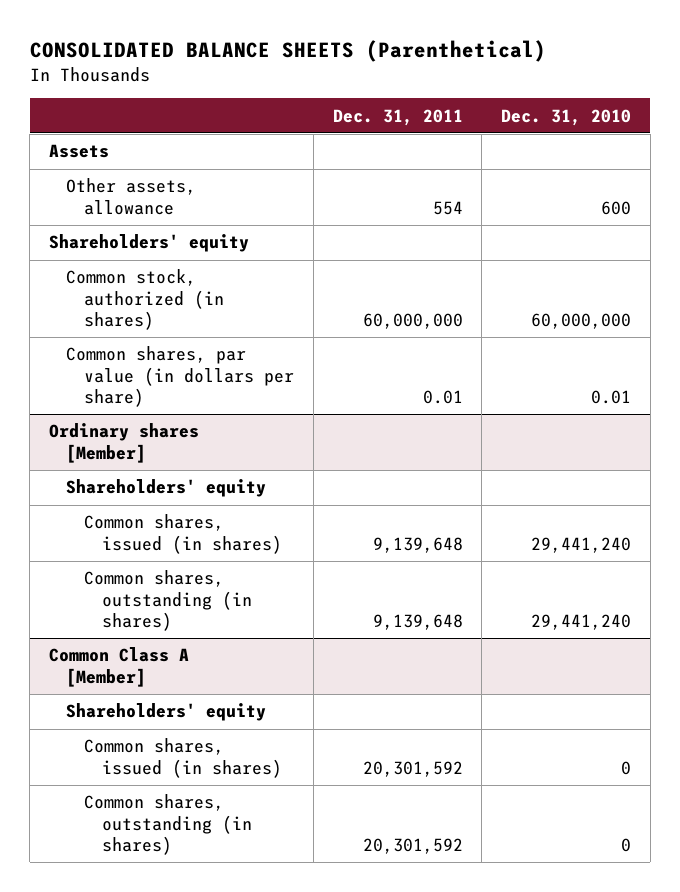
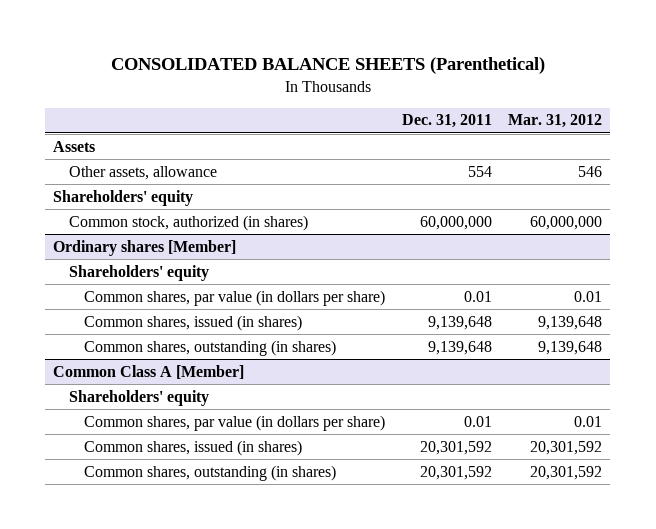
[501,108,632,126] Dec. 31, 2010 -> none
none -> [508,114,603,129] Mar. 31, 2012
[66,346,295,408] Common shares, par value (in dollars per share) -> none
none -> [84,289,386,306] Common shares, par value (in dollars per share)
none -> [84,414,386,431] Common shares, par value (in dollars per share)

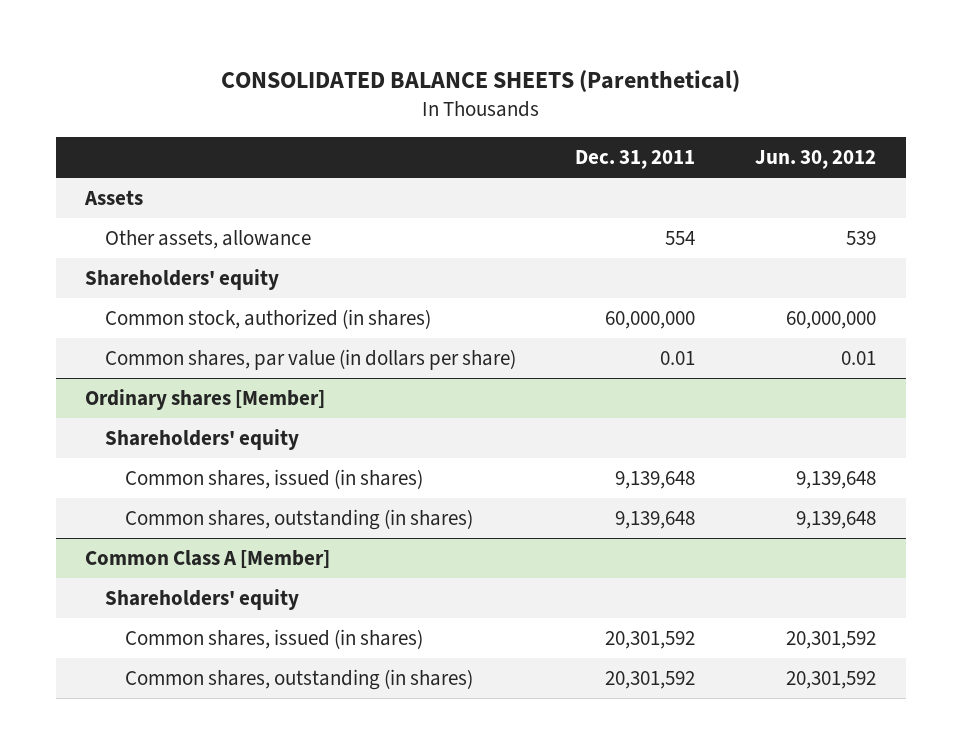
[508,114,603,129] Mar. 31, 2012 -> none
none -> [754,150,876,170] Jun. 30, 2012
none -> [104,348,516,370] Common shares, par value (in dollars per share)
[84,289,386,306] Common shares, par value (in dollars per share) -> none
[84,414,386,431] Common shares, par value (in dollars per share) -> none

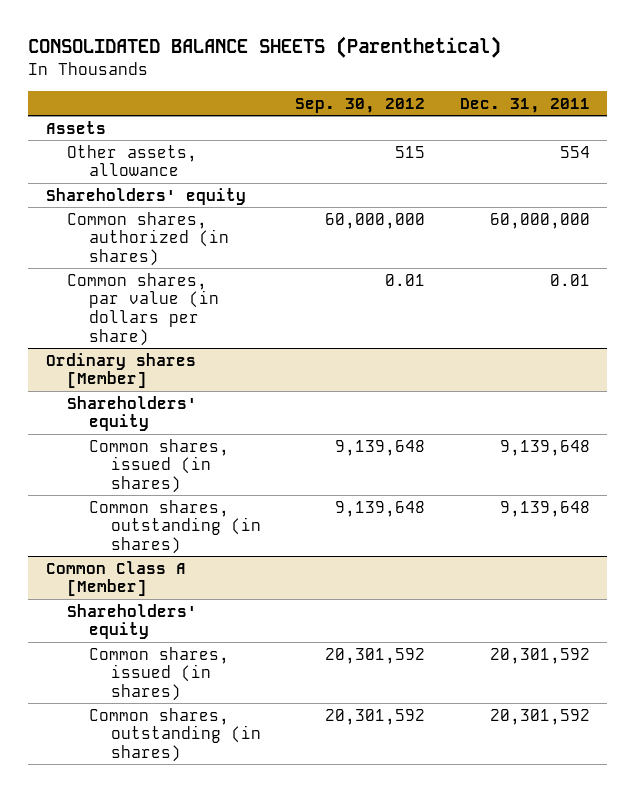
[754,150,876,170] Jun. 30, 2012 -> none
none -> [295,97,426,113] Sep. 30, 2012
[104,308,431,329] Common stock, authorized (in shares) -> [67,211,230,267] Common shares, authorized (in shares)

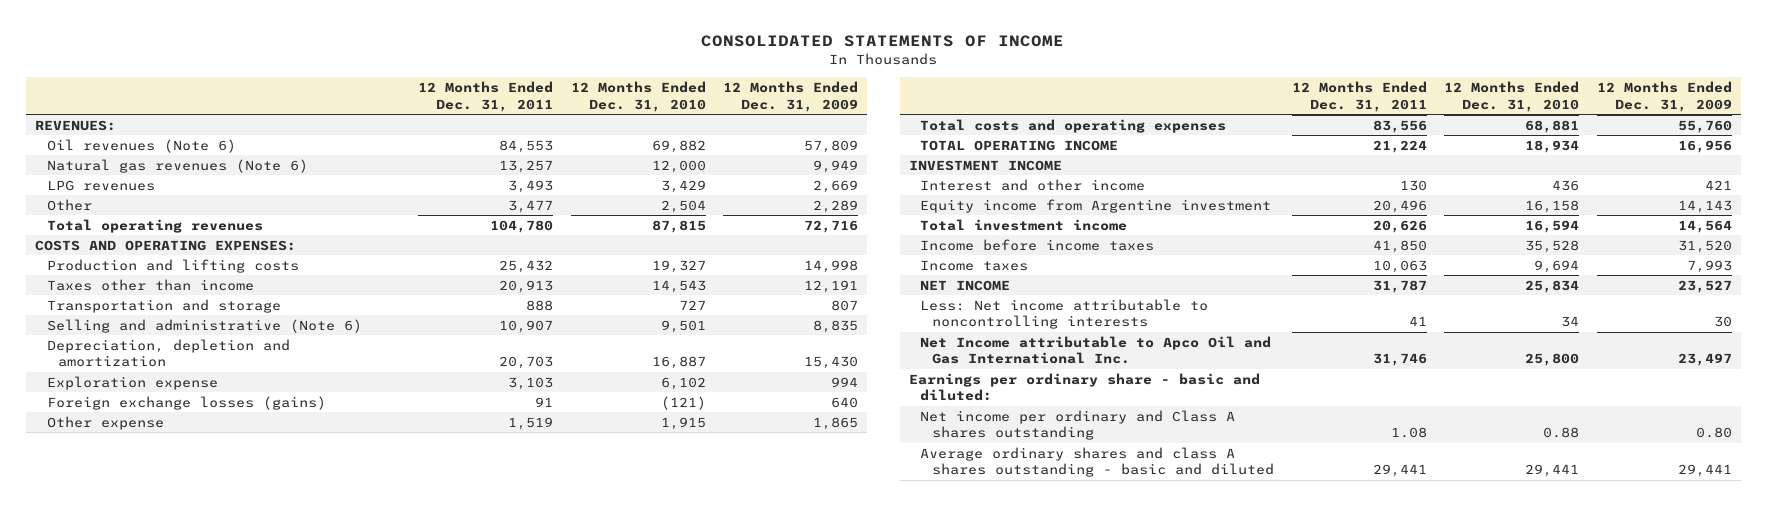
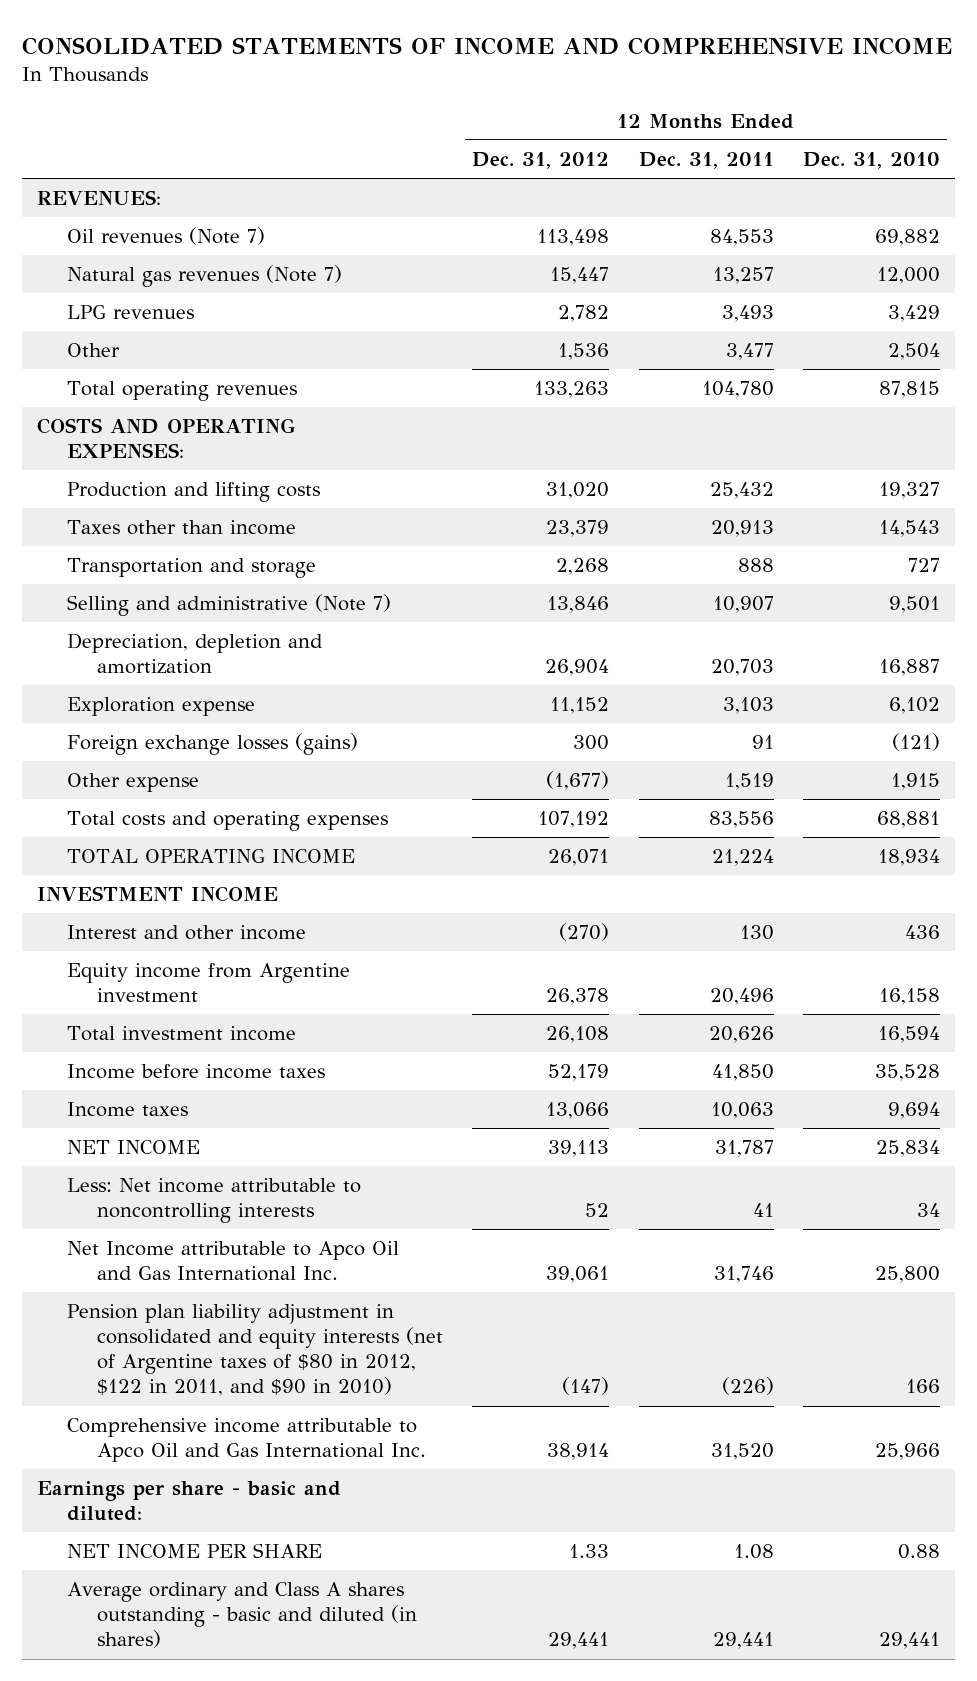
[701,35,1065,48] CONSOLIDATED STATEMENTS OF INCOME -> [22,36,953,55] CONSOLIDATED STATEMENTS OF INCOME AND COMPREHENSIVE INCOME
[723,80,859,112] 12 Months Ended Dec. 31, 2009 -> none
none -> [472,152,610,170] Dec. 31, 2012
[46,138,236,153] Oil revenues (Note 6) -> [66,227,265,246] Oil revenues (Note 7)
[46,158,308,173] Natural gas revenues (Note 6) -> [66,265,342,288] Natural gas revenues (Note 7)
[46,318,362,333] Selling and administrative (Note 6) -> [66,594,391,617] Selling and administrative (Note 7)
none -> [66,1304,444,1397] Pension plan liability adjustment in consolidated and equity interests (net of Argentine taxes of $80 in 2012, $122 in 2011, and $90 in 2010)
none -> [66,1418,427,1463] Comprehensive income attributable to Apco Oil and Gas International Inc.
[908,372,1260,402] Earnings per ordinary share - basic and diluted: -> [36,1481,341,1522] Earnings per share - basic and diluted:
[920,409,1236,441] Net income per ordinary and Class A shares outstanding -> [66,1543,322,1559] NET INCOME PER SHARE
[920,446,1275,478] Average ordinary shares and class A shares outstanding - basic and diluted -> [66,1582,418,1649] Average ordinary and Class A shares outstanding - basic and diluted (in shares)

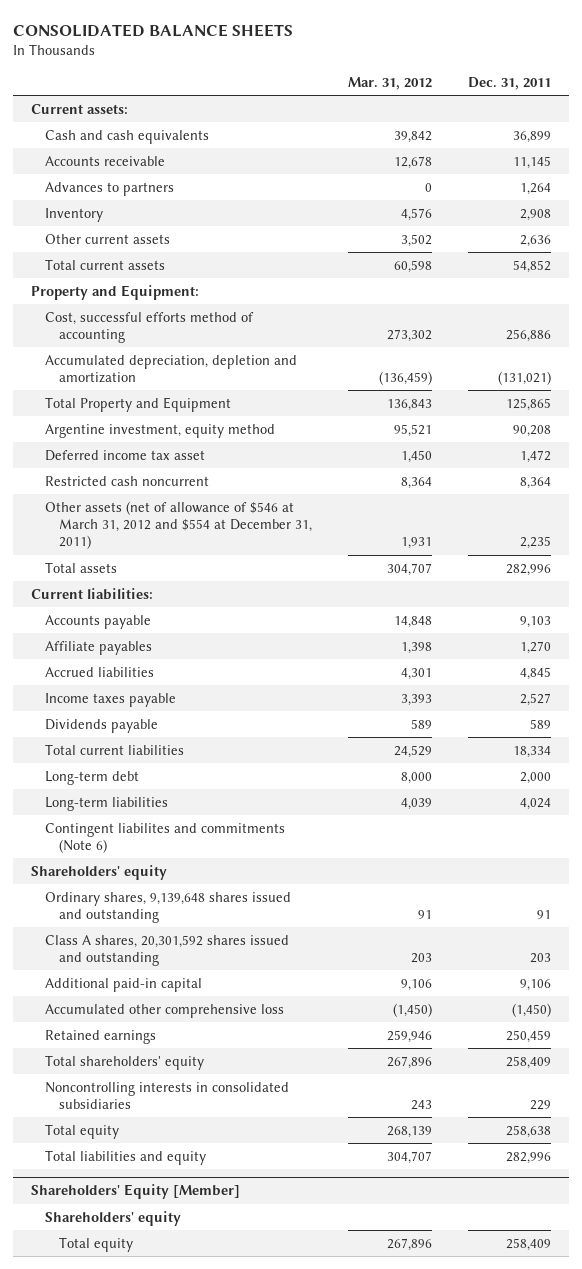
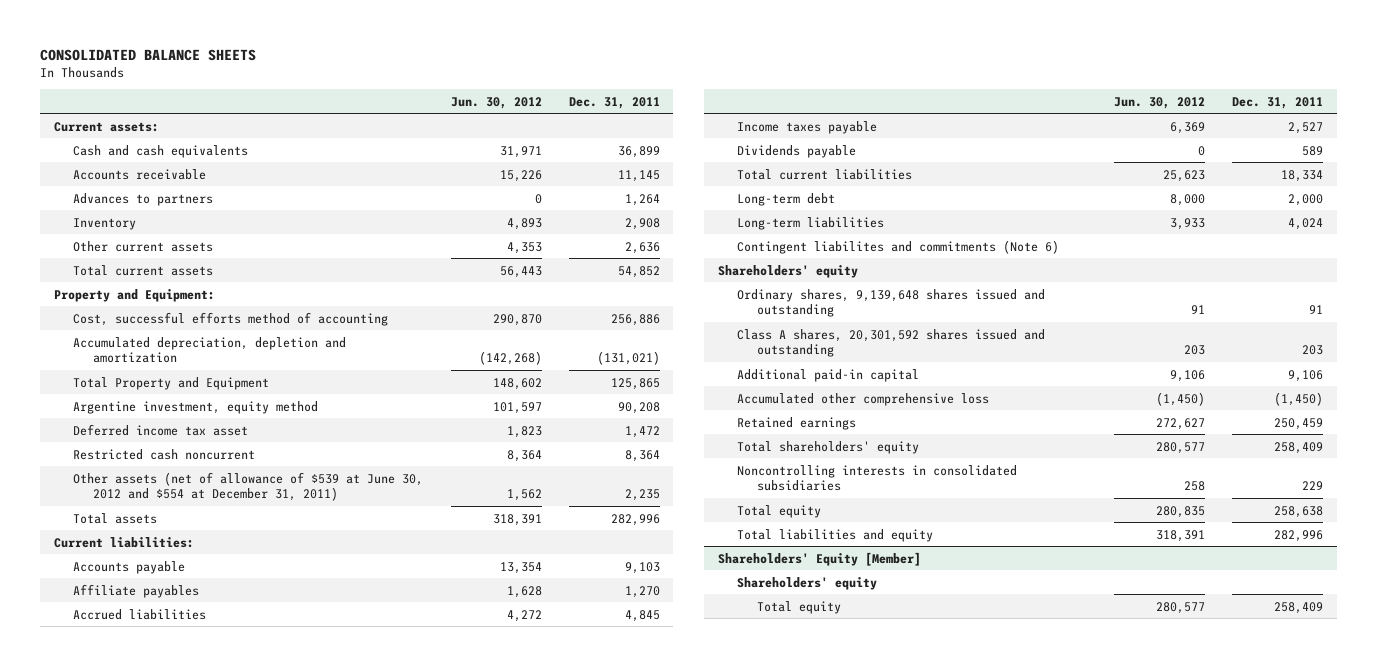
[348,77,433,91] Mar. 31, 2012 -> none
none -> [450,96,542,109] Jun. 30, 2012
[45,500,313,550] Other assets (net of allowance of $546 at March 31, 2012 and $554 at December 31, 2011) -> [73,471,424,501] Other assets (net of allowance of $539 at June 30, 2012 and $554 at December 31, 2011)

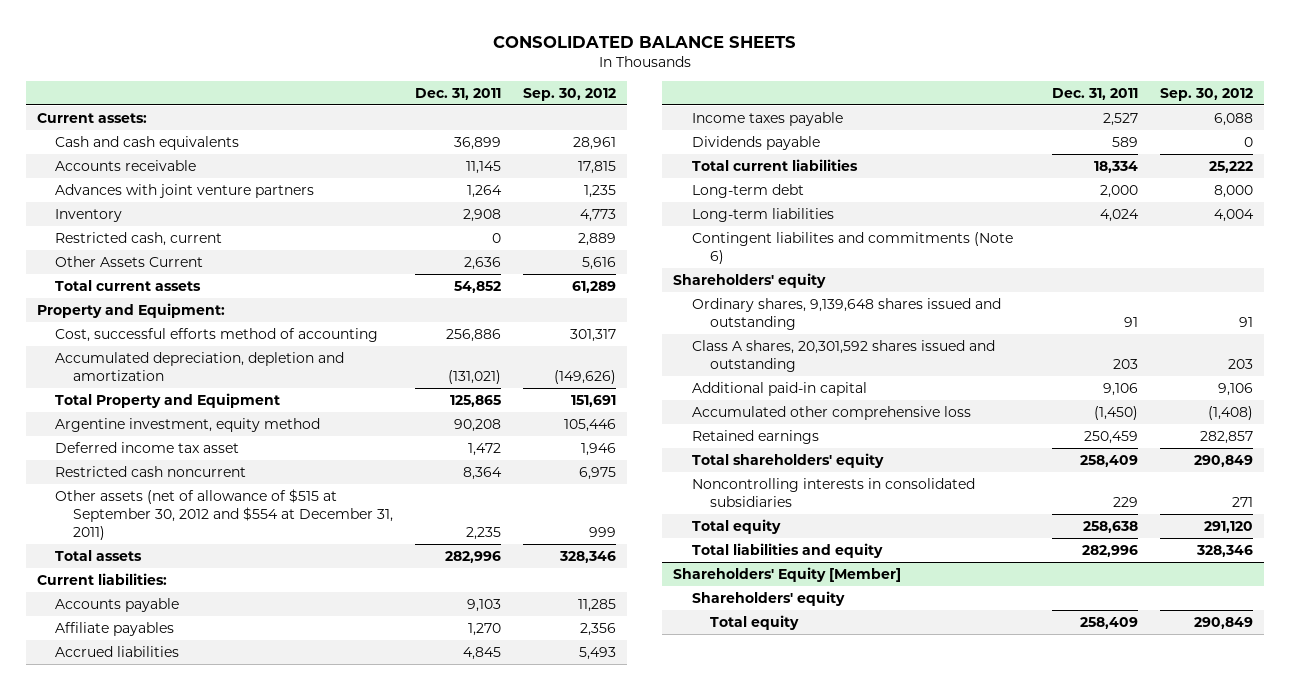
[450,96,542,109] Jun. 30, 2012 -> none
none -> [522,87,616,101] Sep. 30, 2012
[73,192,214,206] Advances to partners -> [54,183,314,198] Advances with joint venture partners
none -> [54,231,222,246] Restricted cash, current
[73,240,214,252] Other current assets -> [54,255,203,267] Other Assets Current
[73,471,424,501] Other assets (net of allowance of $539 at June 30, 2012 and $554 at December 31, 2011) -> [54,488,394,541] Other assets (net of allowance of $515 at September 30, 2012 and $554 at December 31, 2011)

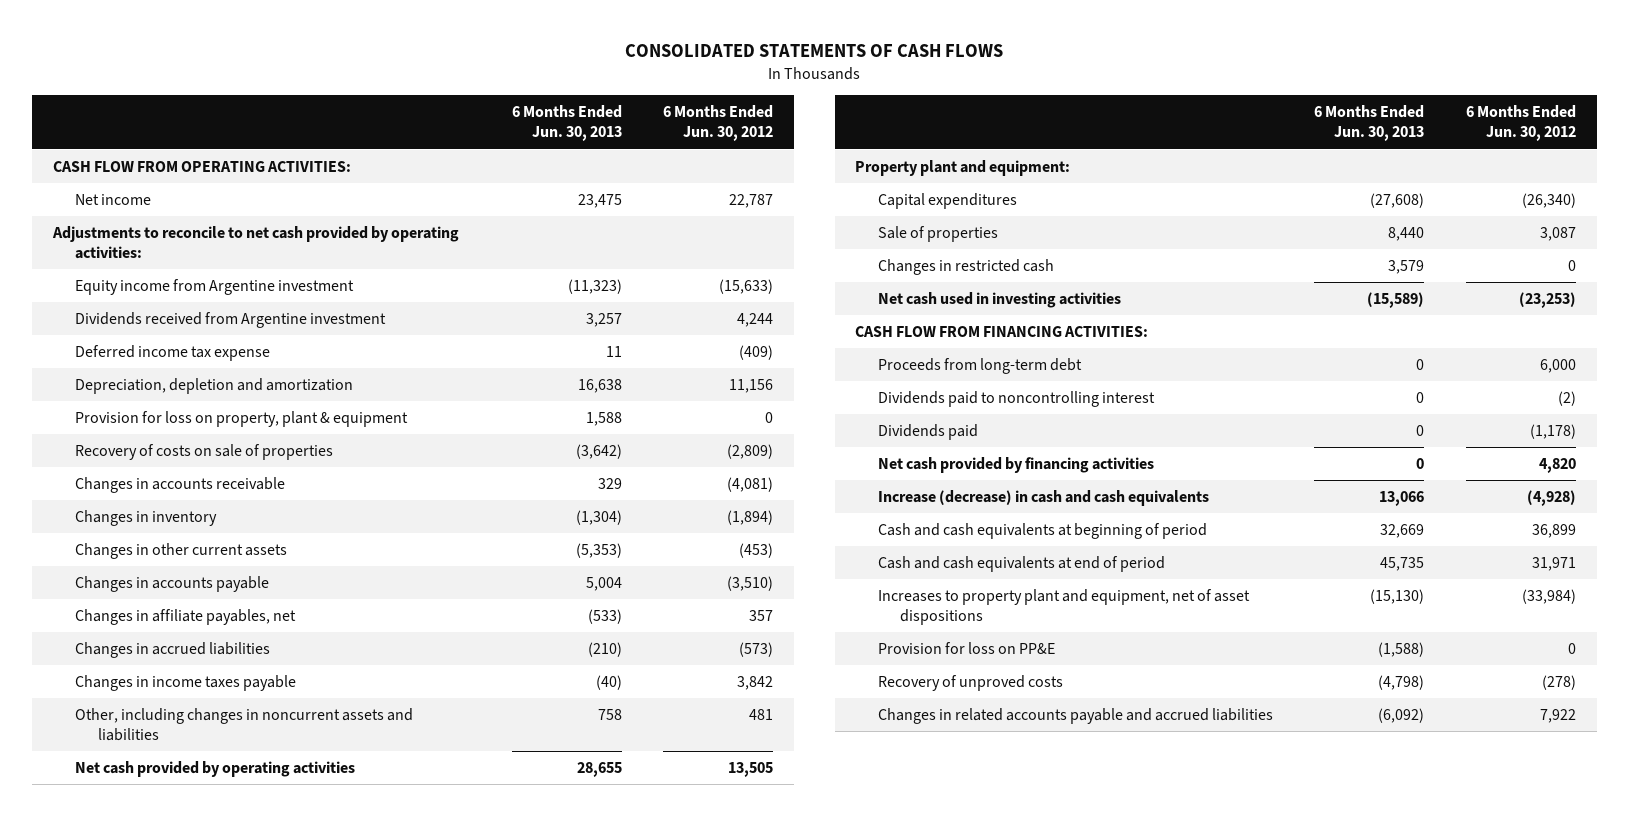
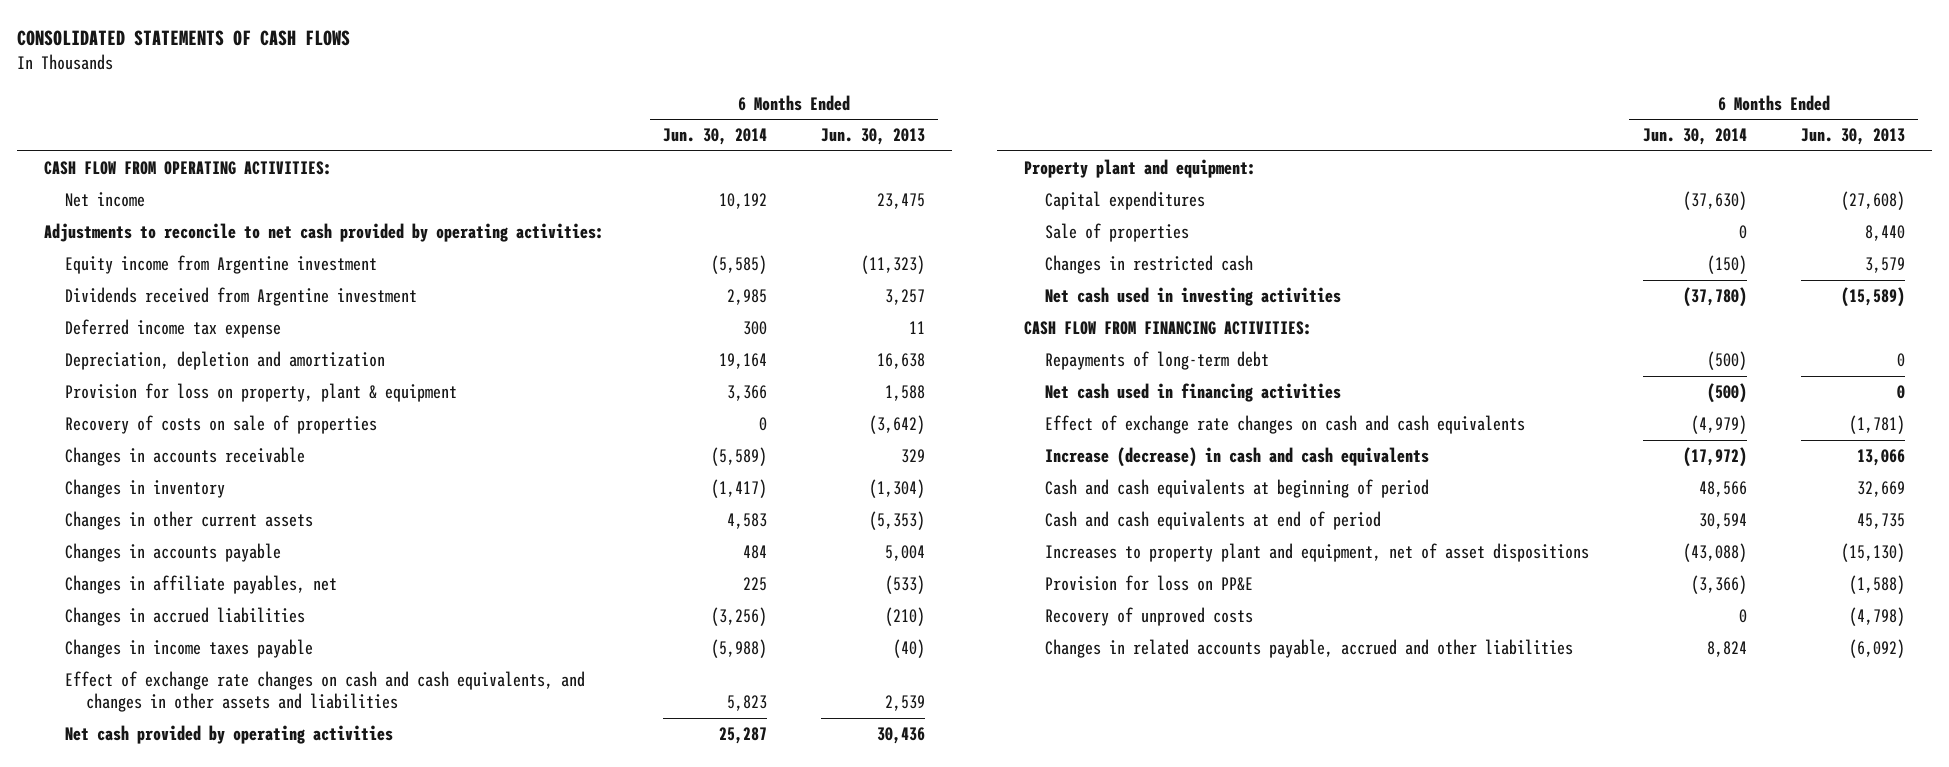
[663,105,774,142] 6 Months Ended Jun. 30, 2012 -> none
none -> [663,128,768,146] Jun. 30, 2014
[75,707,414,742] Other, including changes in noncurrent assets and liabilities -> [65,671,586,713] Effect of exchange rate changes on cash and cash equivalents, and changes in other assets and liabilities
[597,708,622,720] 758 -> [884,695,925,712] 2,539
[576,761,622,777] 28,655 -> [876,727,925,745] 30,436
[877,357,1082,374] Proceeds from long-term debt -> none
[877,390,1155,407] Dividends paid to noncontrolling interest -> none
[877,423,978,440] Dividends paid -> none
none -> [1045,351,1270,371] Repayments of long-term debt
[877,456,1154,473] Net cash provided by financing activities -> [1045,383,1342,403] Net cash used in financing activities
none -> [1045,415,1526,435] Effect of exchange rate changes on cash and cash equivalents
[877,707,1273,724] Changes in related accounts payable and accrued liabilities -> [1045,639,1574,659] Changes in related accounts payable, accrued and other liabilities

